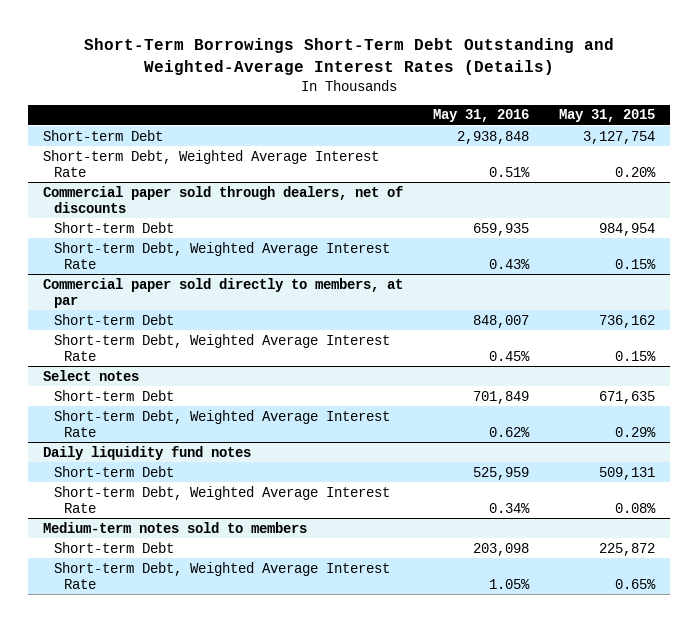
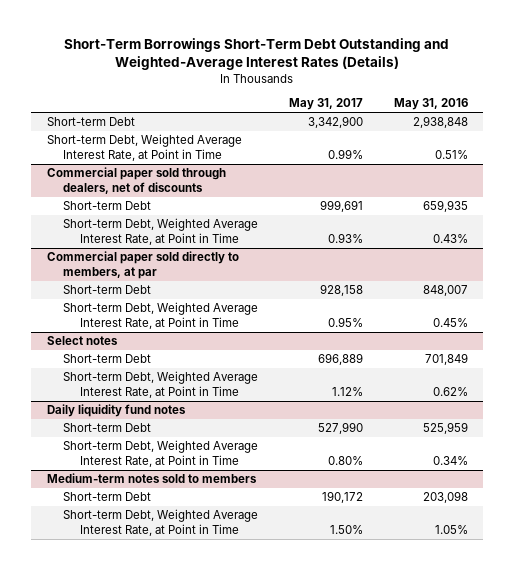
[558,109,655,123] May 31, 2015 -> none
none -> [289,98,364,111] May 31, 2017
[43,149,380,177] Short-term Debt, Weighted Average Interest Rate -> [46,134,242,162] Short-term Debt, Weighted Average Interest Rate, at Point in Time
[53,241,390,269] Short-term Debt, Weighted Average Interest Rate -> [63,218,259,246] Short-term Debt, Weighted Average Interest Rate, at Point in Time
[53,333,390,361] Short-term Debt, Weighted Average Interest Rate -> [63,302,259,330] Short-term Debt, Weighted Average Interest Rate, at Point in Time
[53,409,390,437] Short-term Debt, Weighted Average Interest Rate -> [63,371,259,399] Short-term Debt, Weighted Average Interest Rate, at Point in Time
[53,485,390,513] Short-term Debt, Weighted Average Interest Rate -> [63,440,259,468] Short-term Debt, Weighted Average Interest Rate, at Point in Time
[53,561,390,589] Short-term Debt, Weighted Average Interest Rate -> [63,509,259,537] Short-term Debt, Weighted Average Interest Rate, at Point in Time

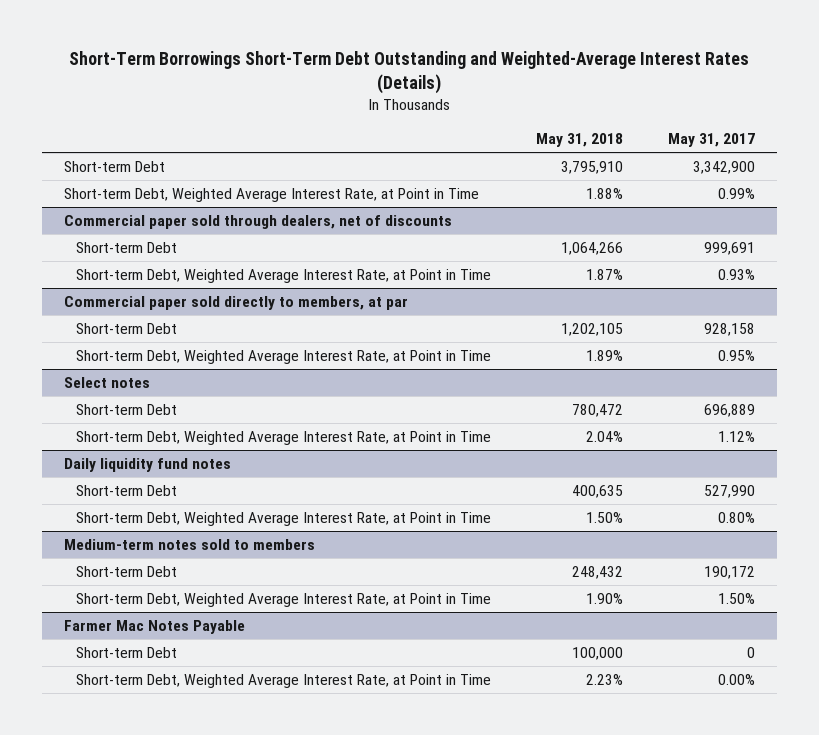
[394,98,469,111] May 31, 2016 -> none
none -> [535,132,623,147] May 31, 2018
none -> [64,620,246,635] Farmer Mac Notes Payable
none -> [75,647,177,659] Short-term Debt
none -> [75,674,491,689] Short-term Debt, Weighted Average Interest Rate, at Point in Time

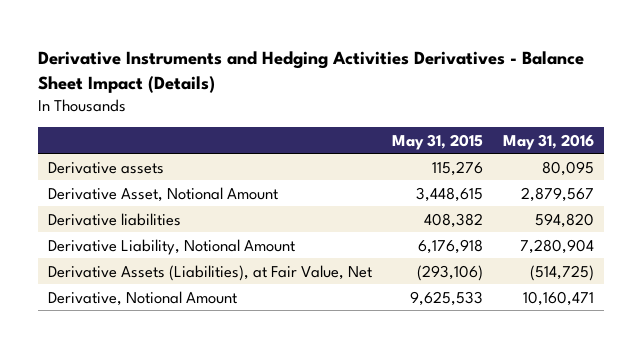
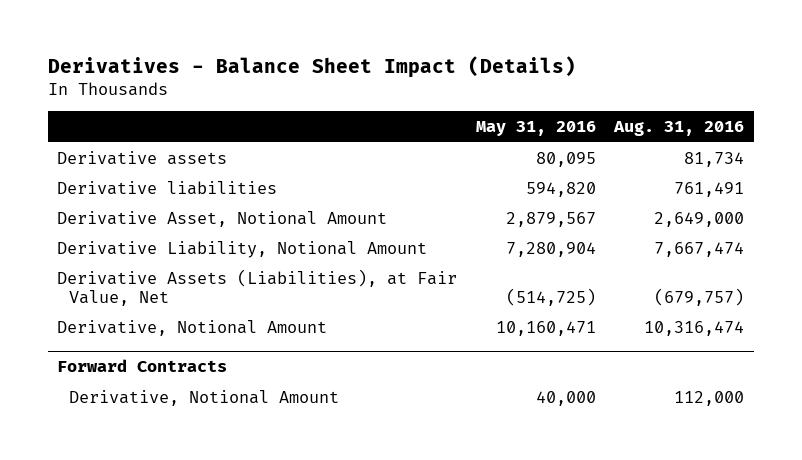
[38,50,585,93] Derivative Instruments and Hedging Activities Derivatives - Balance Sheet Impact (Details) -> [47,56,576,79] Derivatives - Balance Sheet Impact (Details)
[391,133,483,150] May 31, 2015 -> none
none -> [613,121,745,137] Aug. 31, 2016
[48,186,279,202] Derivative Asset, Notional Amount -> [57,210,388,227] Derivative Asset, Notional Amount
none -> [57,359,228,373] Forward Contracts
none -> [69,389,340,406] Derivative, Notional Amount

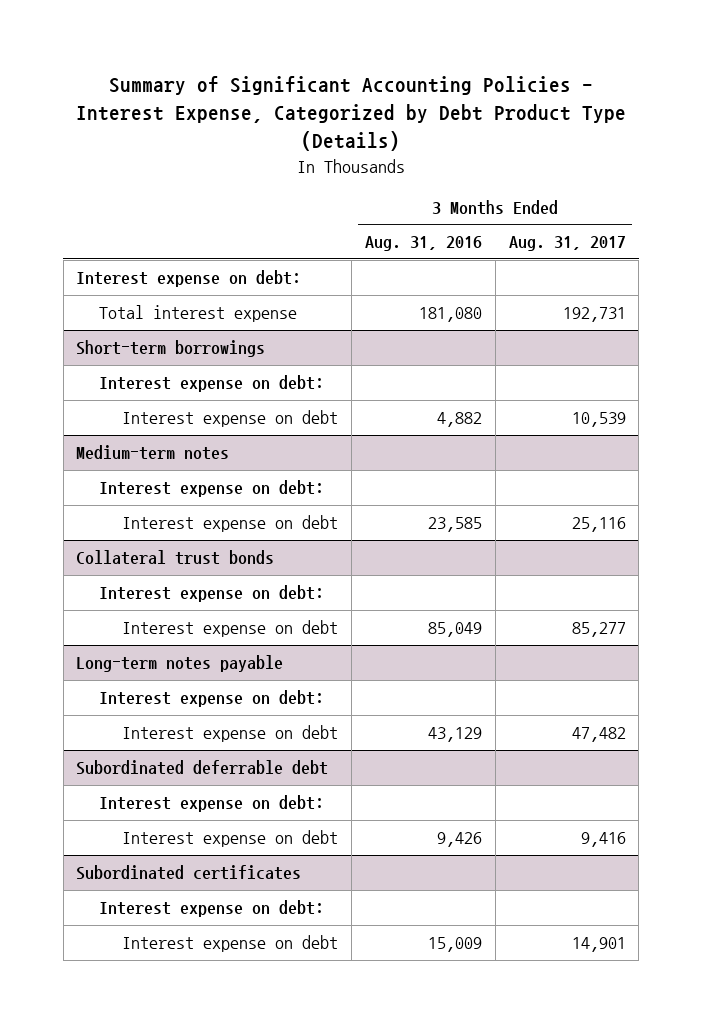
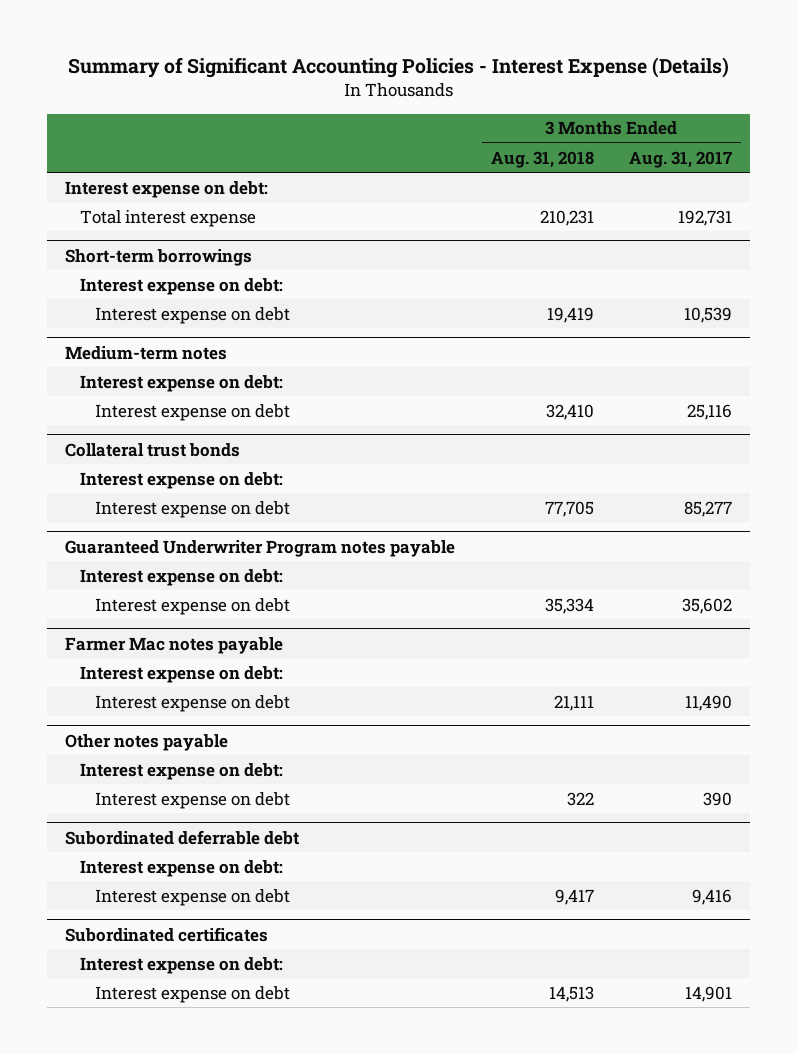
[75,76,626,152] Summary of Significant Accounting Policies - Interest Expense, Categorized by Debt Product Type (Details) -> [67,57,729,79] Summary of Significant Accounting Policies - Interest Expense (Details)
[364,236,482,252] Aug. 31, 2016 -> none
none -> [490,150,594,168] Aug. 31, 2018
[76,655,284,673] Long-term notes payable -> none
none -> [64,539,455,557] Guaranteed Underwriter Program notes payable
[571,727,626,743] 47,482 -> [682,597,733,614] 35,602
none -> [64,636,283,654] Farmer Mac notes payable
none -> [80,665,284,683] Interest expense on debt:
none -> [95,694,291,712] Interest expense on debt
none -> [64,733,228,751] Other notes payable
none -> [80,762,284,780] Interest expense on debt:
none -> [95,791,291,809] Interest expense on debt

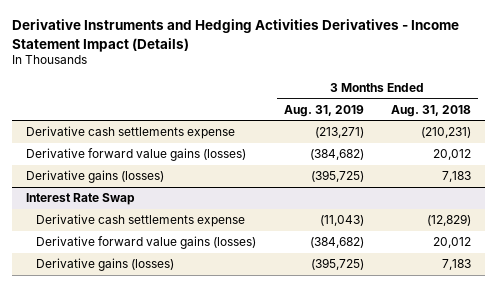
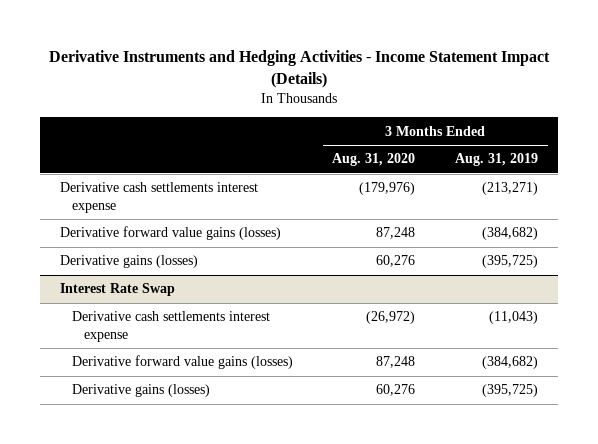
[11,19,459,52] Derivative Instruments and Hedging Activities Derivatives - Income Statement Impact (Details) -> [48,50,550,89] Derivative Instruments and Hedging Activities - Income Statement Impact (Details)
[391,104,472,117] Aug. 31, 2018 -> none
none -> [332,153,416,167] Aug. 31, 2020
[25,126,235,140] Derivative cash settlements expense -> [60,182,259,213] Derivative cash settlements interest expense
[36,214,246,228] Derivative cash settlements expense -> [72,311,271,342] Derivative cash settlements interest expense

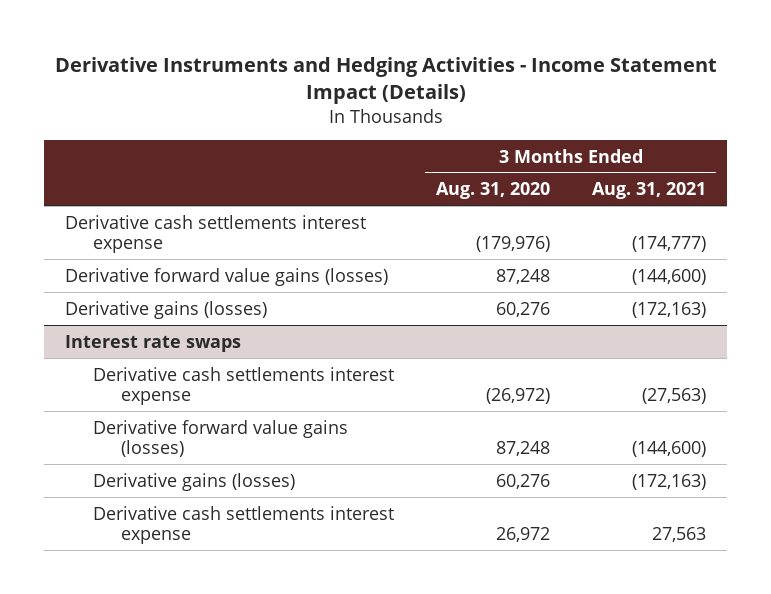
[454,153,538,167] Aug. 31, 2019 -> none
none -> [591,182,706,200] Aug. 31, 2021
[60,283,176,297] Interest Rate Swap -> [65,334,242,352] Interest rate swaps
none -> [92,505,394,545] Derivative cash settlements interest expense

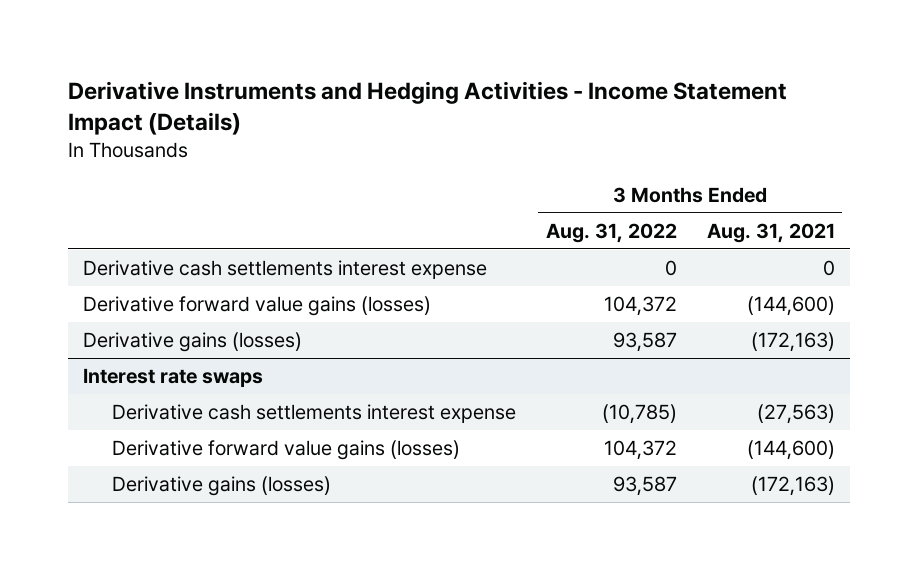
[435,182,550,200] Aug. 31, 2020 -> none
none -> [545,222,677,243] Aug. 31, 2022
[631,236,706,253] (174,777) -> [822,259,835,276] 0
[92,505,394,545] Derivative cash settlements interest expense -> none

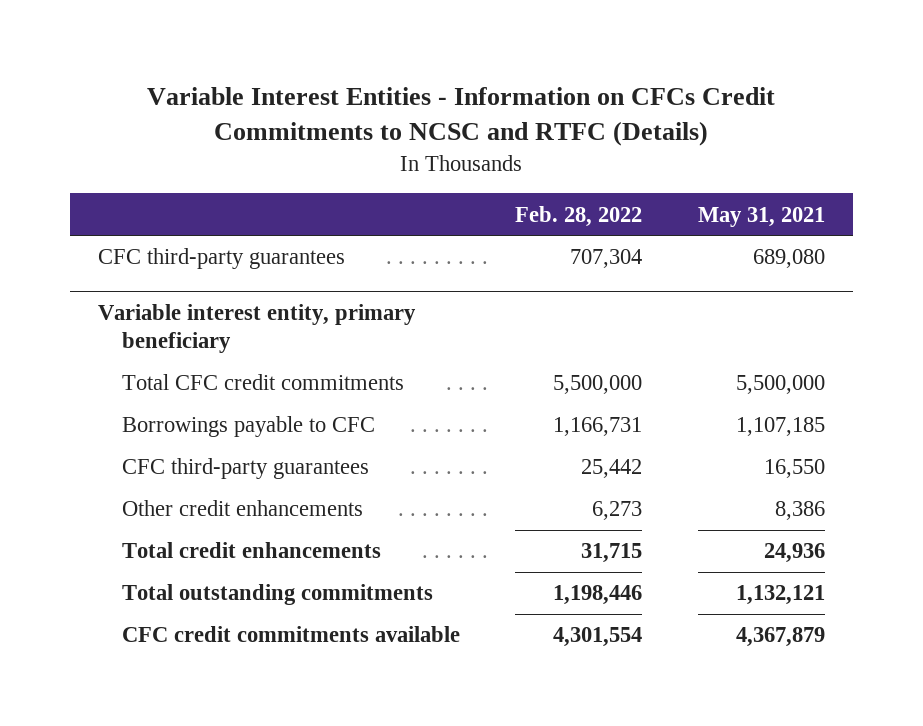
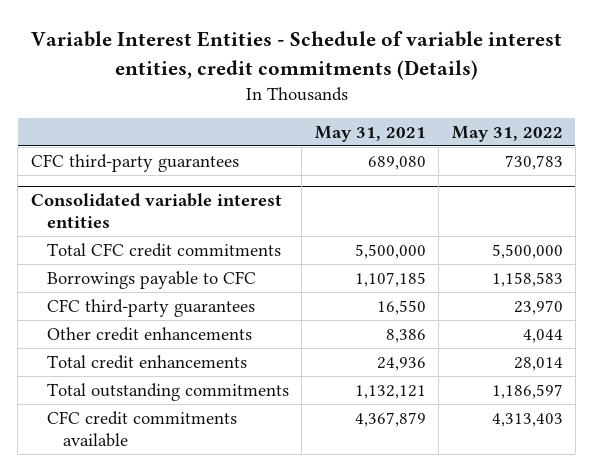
[147,87,776,147] Variable Interest Entities - Information on CFCs Credit Commitments to NCSC and RTFC (Details) -> [30,31,562,80] Variable Interest Entities - Schedule of variable interest entities, credit commitments (Details)
[515,205,643,227] Feb. 28, 2022 -> none
none -> [451,125,563,142] May 31, 2022
[98,304,417,354] Variable interest entity, primary beneficiary -> [30,192,282,229] Consolidated variable interest entities

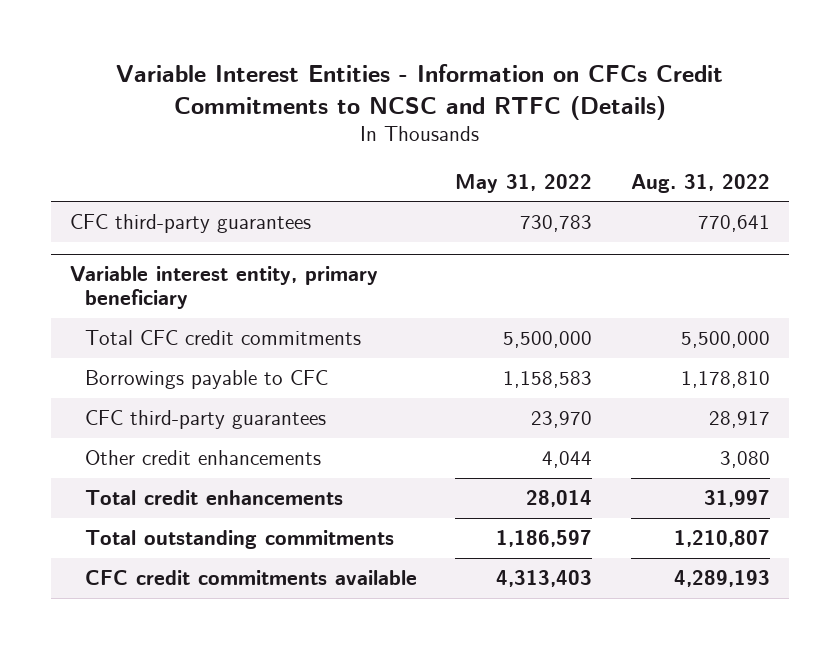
[30,31,562,80] Variable Interest Entities - Schedule of variable interest entities, credit commitments (Details) -> [116,64,724,120] Variable Interest Entities - Information on CFCs Credit Commitments to NCSC and RTFC (Details)
[314,125,426,142] May 31, 2021 -> none
none -> [630,173,770,193] Aug. 31, 2022
[30,192,282,229] Consolidated variable interest entities -> [70,266,379,310] Variable interest entity, primary beneficiary

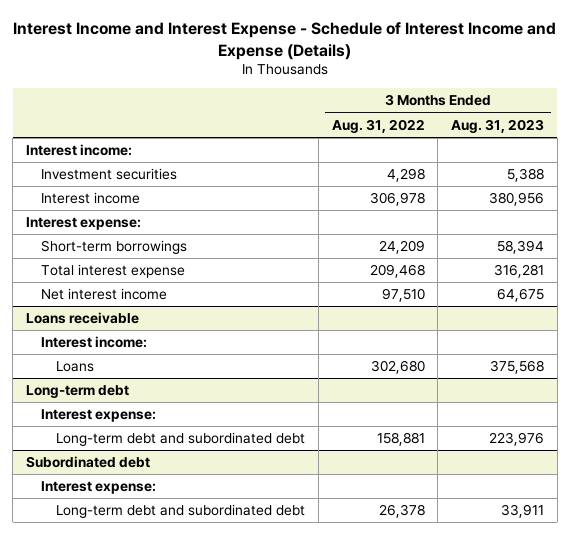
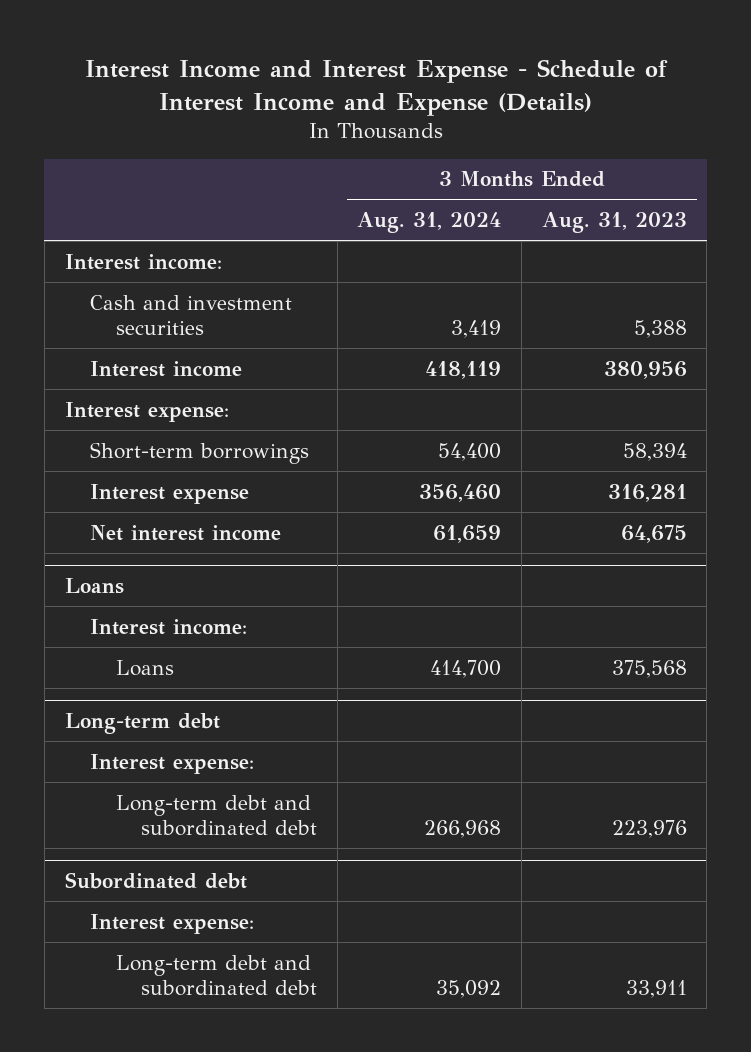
[331,118,425,133] Aug. 31, 2022 -> none
none -> [357,212,502,234] Aug. 31, 2024
[41,168,178,181] Investment securities -> [90,294,293,335] Cash and investment securities
[41,264,186,279] Total interest expense -> [90,483,250,504] Interest expense
[25,312,139,325] Loans receivable -> [64,578,124,595] Loans

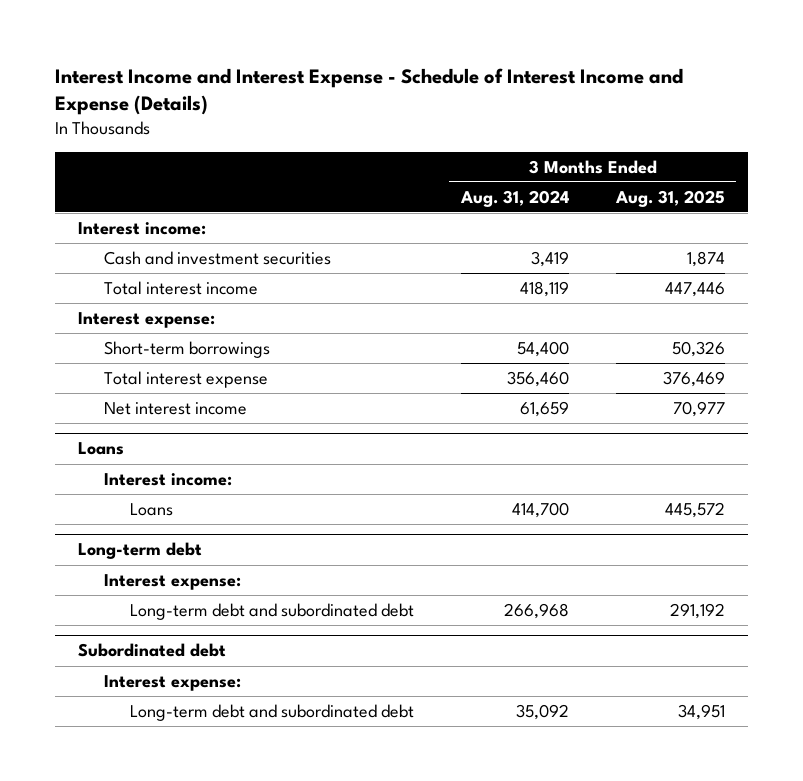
[541,212,687,234] Aug. 31, 2023 -> none
none -> [614,189,725,207] Aug. 31, 2025
[90,360,243,377] Interest income -> [104,280,259,295] Total interest income
[90,483,250,504] Interest expense -> [104,370,269,388] Total interest expense

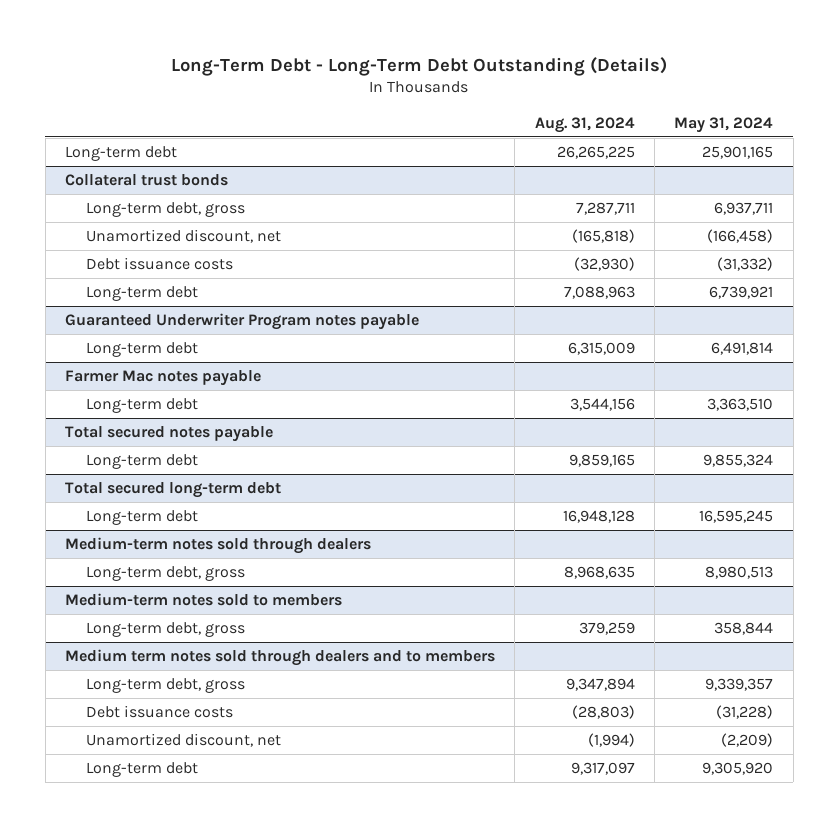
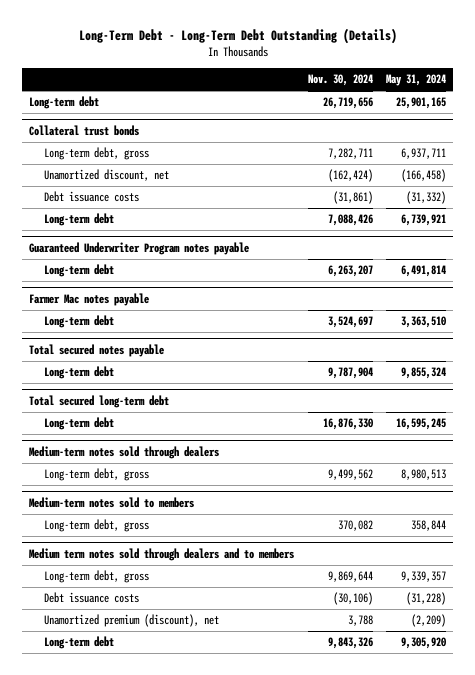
[534,116,635,133] Aug. 31, 2024 -> none
none -> [307,74,373,87] Nov. 30, 2024
[85,733,281,748] Unamortized discount, net -> [44,614,220,628] Unamortized premium (discount), net

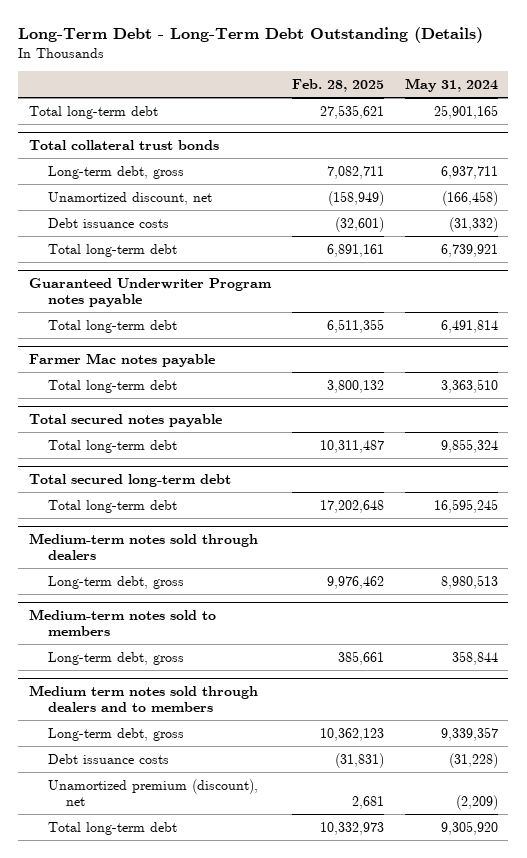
[307,74,373,87] Nov. 30, 2024 -> none
none -> [291,78,384,92] Feb. 28, 2025
[28,96,99,110] Long-term debt -> [28,105,158,119] Total long-term debt
[28,125,139,137] Collateral trust bonds -> [28,139,219,150] Total collateral trust bonds
[44,213,115,227] Long-term debt -> [47,243,177,257] Total long-term debt
[44,264,115,278] Long-term debt -> [47,319,177,333] Total long-term debt
[44,315,115,329] Long-term debt -> [47,379,177,393] Total long-term debt
[44,366,115,380] Long-term debt -> [47,439,177,453] Total long-term debt
[44,417,115,431] Long-term debt -> [47,499,177,513] Total long-term debt
[44,636,115,650] Long-term debt -> [47,821,177,835] Total long-term debt

